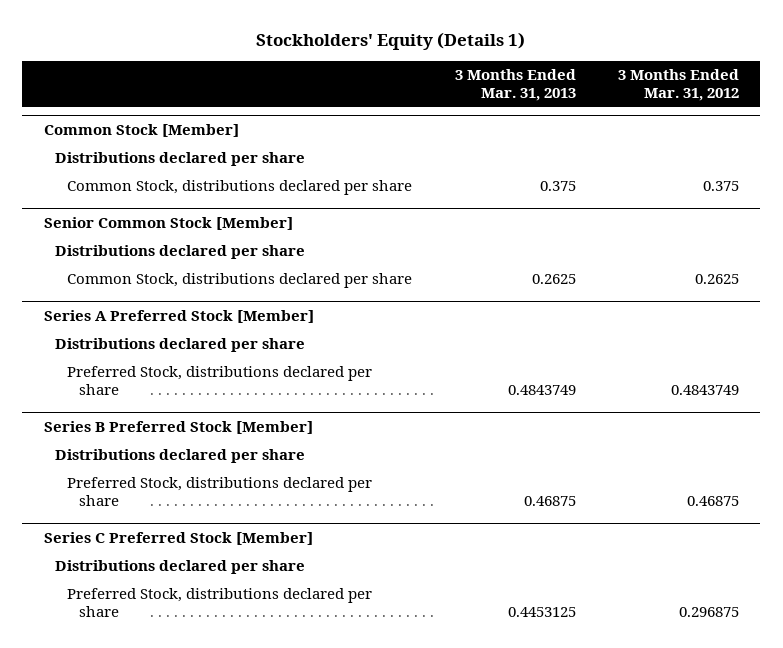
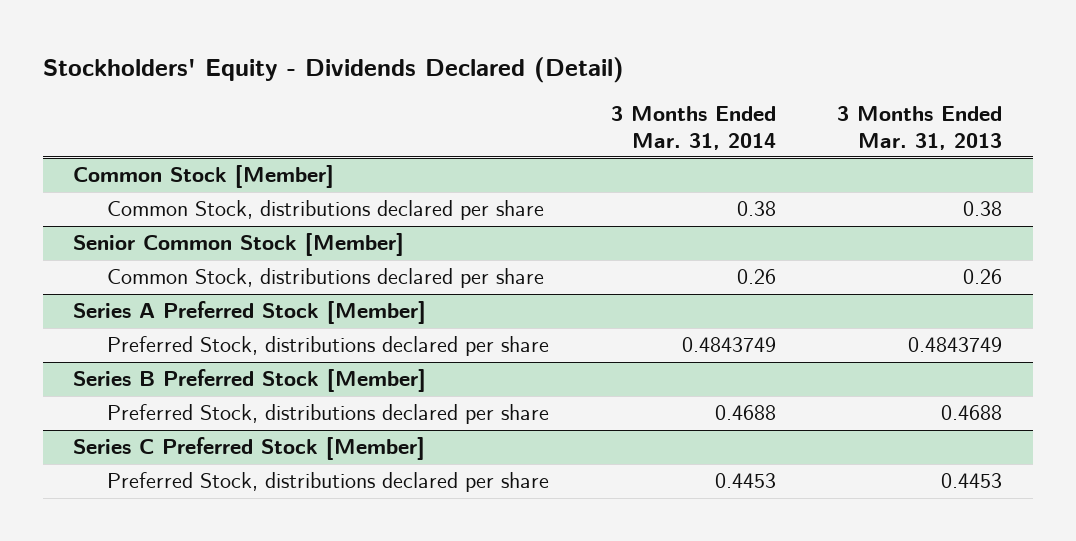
[256,31,526,50] Stockholders' Equity (Details 1) -> [42,56,624,83] Stockholders' Equity - Dividends Declared (Detail)
[617,68,739,101] 3 Months Ended Mar. 31, 2012 -> none
none -> [610,106,776,150] 3 Months Ended Mar. 31, 2014
[55,152,306,167] Distributions declared per share -> none
[539,181,576,192] 0.375 -> [963,201,1003,217] 0.38
[55,245,306,260] Distributions declared per share -> none
[531,274,576,285] 0.2625 -> [963,269,1003,285] 0.26
[55,338,306,353] Distributions declared per share -> none
[55,449,306,464] Distributions declared per share -> none
[523,496,576,507] 0.46875 -> [941,405,1003,421] 0.4688
[55,560,306,575] Distributions declared per share -> none
[507,607,576,618] 0.4453125 -> [941,473,1003,489] 0.4453

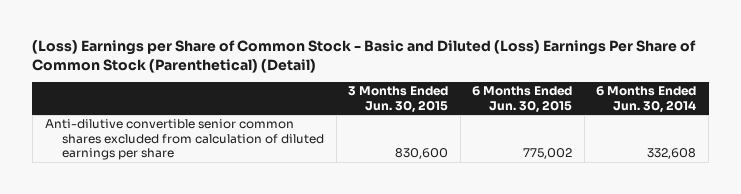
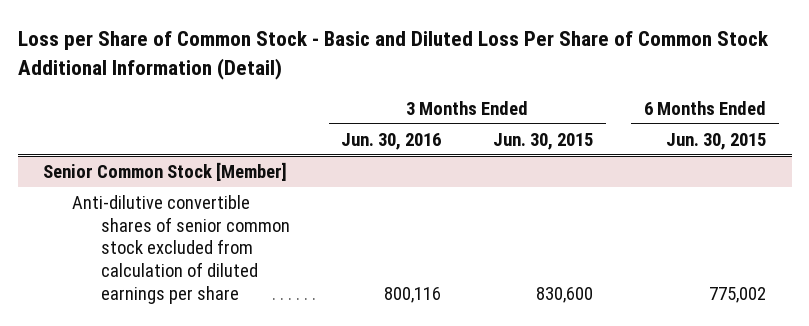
[32,40,697,73] (Loss) Earnings per Share of Common Stock - Basic and Diluted (Loss) Earnings Per Share of Common Stock (Parenthetical) (Detail) -> [17,31,769,80] Loss per Share of Common Stock - Basic and Diluted Loss Per Share of Common Stock Additional Information (Detail)
[596,86,697,113] 6 Months Ended Jun. 30, 2014 -> none
none -> [341,132,442,150] Jun. 30, 2016
none -> [43,161,288,181] Senior Common Stock [Member]
[44,119,325,161] Anti-dilutive convertible senior common shares excluded from calculation of diluted earnings per share -> [72,194,291,304] Anti-dilutive convertible shares of senior common stock excluded from calculation of diluted earnings per share

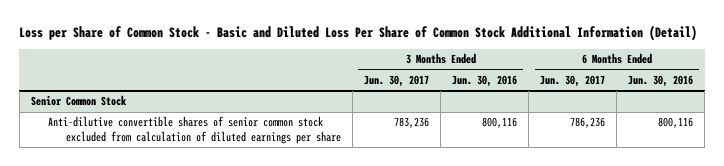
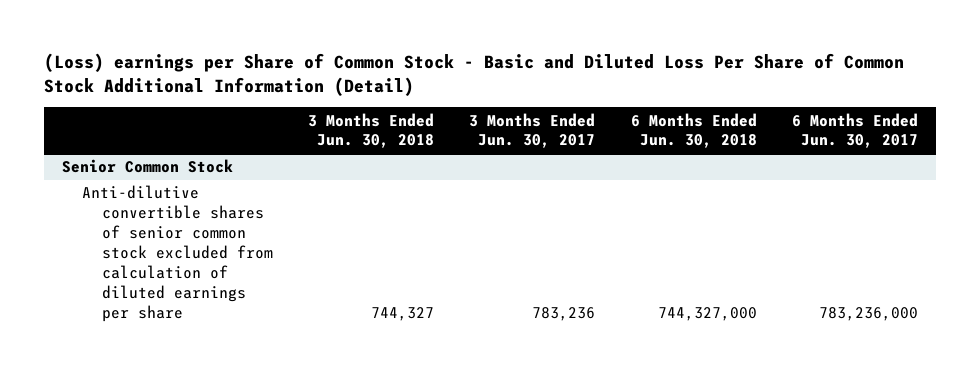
[19,25,698,42] Loss per Share of Common Stock - Basic and Diluted Loss Per Share of Common Stock Additional Information (Detail) -> [44,53,905,96] (Loss) earnings per Share of Common Stock - Basic and Diluted Loss Per Share of Common Stock Additional Information (Detail)
[452,74,518,87] Jun. 30, 2016 -> none
[628,74,694,87] Jun. 30, 2016 -> none
none -> [307,112,434,149] 3 Months Ended Jun. 30, 2018
none -> [630,112,757,149] 6 Months Ended Jun. 30, 2018
[570,117,606,129] 786,236 -> [819,306,919,321] 783,236,000

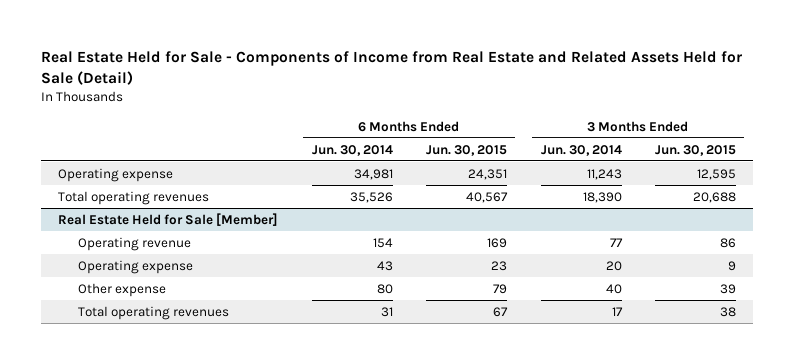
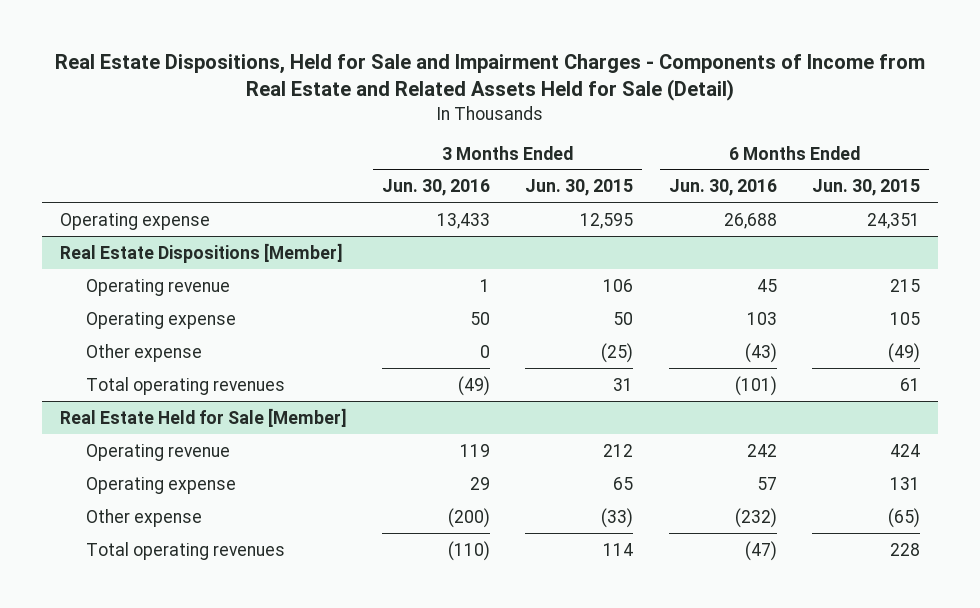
[41,51,743,86] Real Estate Held for Sale - Components of Income from Real Estate and Related Assets Held for Sale (Detail) -> [54,53,925,102] Real Estate Dispositions, Held for Sale and Impairment Charges - Components of Income from Real Estate and Related Assets Held for Sale (Detail)
[311,144,393,156] Jun. 30, 2014 -> none
[540,144,622,156] Jun. 30, 2014 -> none
none -> [382,179,491,197] Jun. 30, 2016
none -> [668,179,777,197] Jun. 30, 2016
none -> [59,242,343,263] Real Estate Dispositions [Member]
none -> [85,278,230,296] Operating revenue
none -> [85,311,236,329] Operating expense
none -> [85,343,202,362] Other expense
[466,191,509,203] 40,567 -> [900,377,921,391] 61
[693,191,737,203] 20,688 -> [613,377,634,391] 31
[487,237,508,248] 169 -> [890,443,921,457] 424
[720,237,737,248] 86 -> [603,443,634,457] 212
[491,260,508,271] 23 -> [890,476,921,490] 131
[728,260,737,271] 9 -> [613,476,634,490] 65
[493,283,508,294] 79 -> [888,507,921,528] (65)
[720,283,737,294] 39 -> [601,507,634,528] (33)
[493,306,509,317] 67 -> [890,542,921,556] 228
[720,306,737,317] 38 -> [603,542,634,556] 114

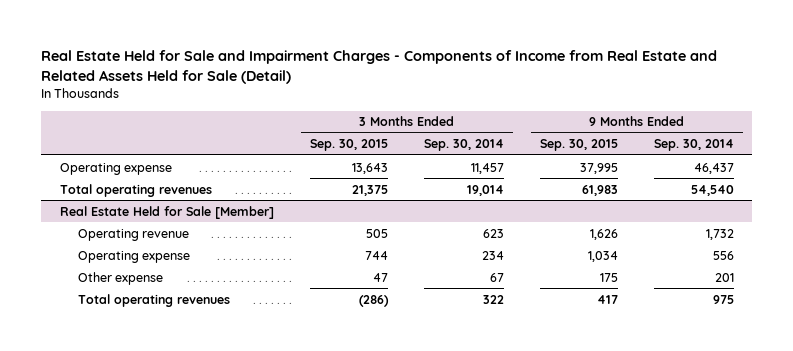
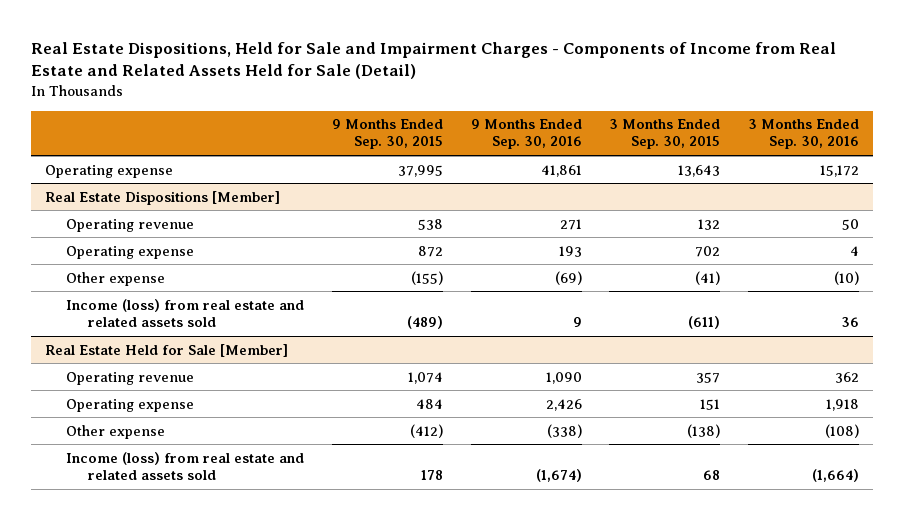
[41,50,718,84] Real Estate Held for Sale and Impairment Charges - Components of Income from Real Estate and Related Assets Held for Sale (Detail) -> [31,41,837,80] Real Estate Dispositions, Held for Sale and Impairment Charges - Components of Income from Real Estate and Related Assets Held for Sale (Detail)
[423,139,504,152] Sep. 30, 2014 -> none
[653,139,734,152] Sep. 30, 2014 -> none
none -> [470,119,582,150] 9 Months Ended Sep. 30, 2016
none -> [747,119,859,150] 3 Months Ended Sep. 30, 2016
[59,183,212,197] Total operating revenues -> none
none -> [45,190,281,205] Real Estate Dispositions [Member]
none -> [66,218,195,232] Operating revenue
none -> [66,245,195,259] Operating expense
none -> [66,271,166,286] Other expense
none -> [66,298,305,327] Income (loss) from real estate and related assets sold
[78,293,231,307] Total operating revenues -> none
[365,228,388,238] 505 -> [696,371,721,383] 357
[589,228,618,240] 1,626 -> [408,371,444,384] 1,074
[364,250,388,260] 744 -> [700,398,721,410] 151
[587,250,618,262] 1,034 -> [416,398,444,409] 484
[372,272,388,282] 47 -> [687,423,721,438] (138)
[599,272,618,282] 175 -> [410,423,444,438] (412)
none -> [66,451,305,480] Income (loss) from real estate and related assets sold

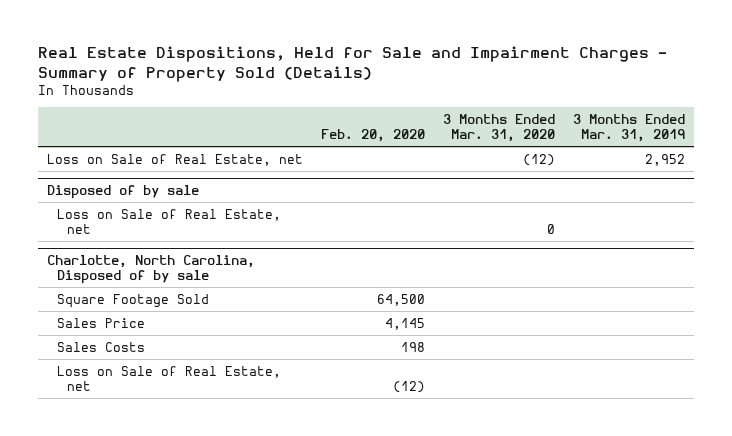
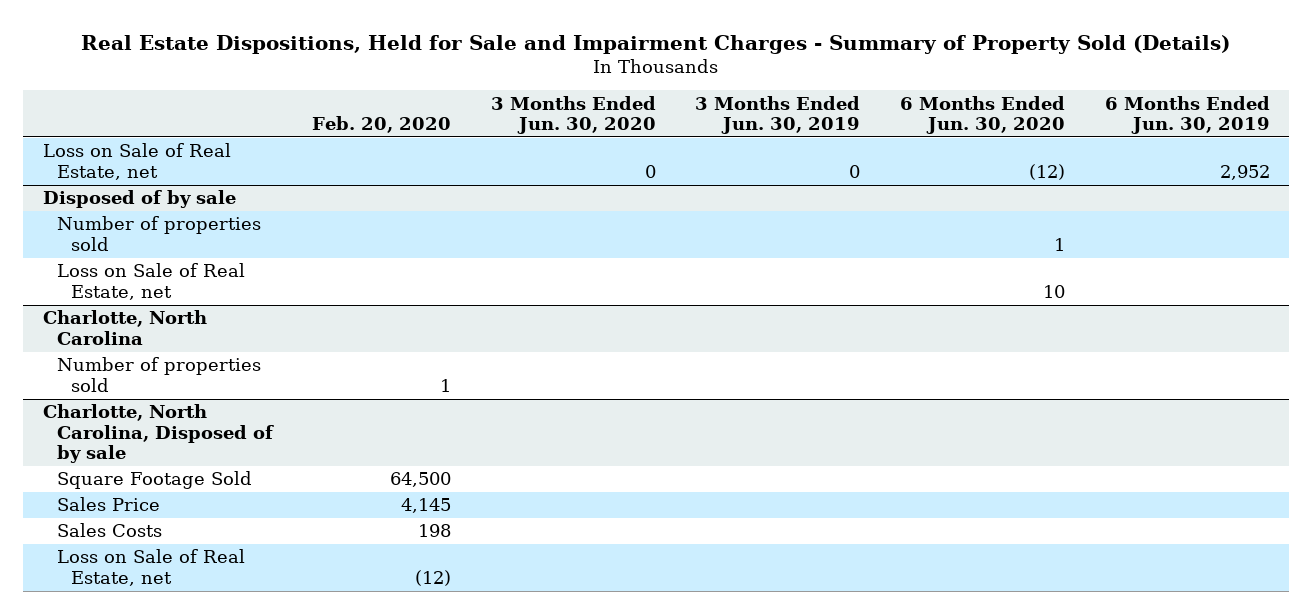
[443,114,556,143] 3 Months Ended Mar. 31, 2020 -> none
[572,114,685,143] 3 Months Ended Mar. 31, 2019 -> none
none -> [490,95,656,134] 3 Months Ended Jun. 30, 2020
none -> [695,95,861,134] 3 Months Ended Jun. 30, 2019
none -> [900,95,1066,134] 6 Months Ended Jun. 30, 2020
none -> [1104,95,1270,134] 6 Months Ended Jun. 30, 2019
none -> [56,216,261,251] Number of properties sold
none -> [42,310,207,345] Charlotte, North Carolina
none -> [56,357,261,392] Number of properties sold

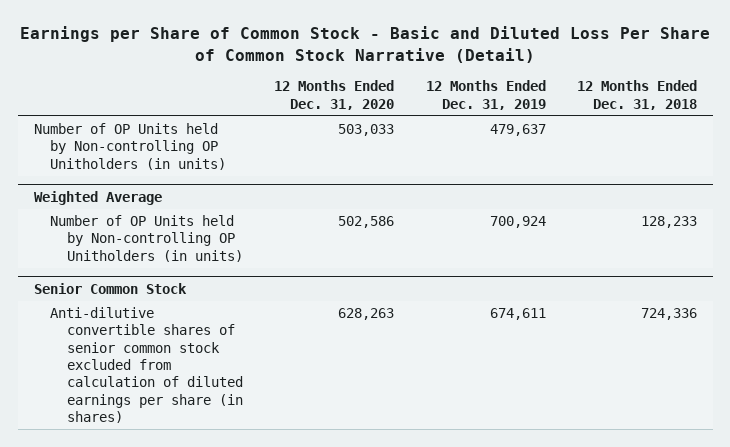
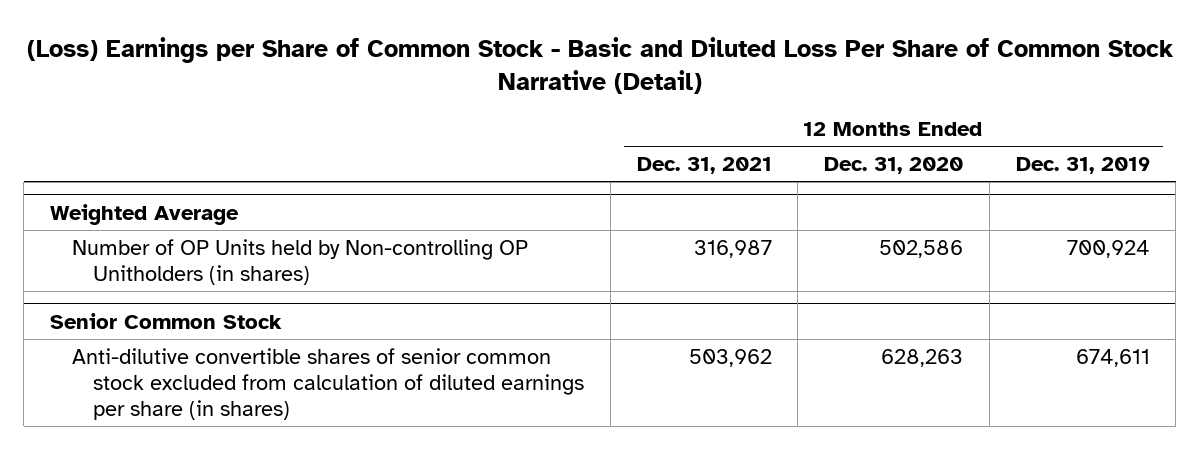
[20,26,711,63] Earnings per Share of Common Stock - Basic and Diluted Loss Per Share of Common Stock Narrative (Detail) -> [26,36,1174,94] (Loss) Earnings per Share of Common Stock - Basic and Diluted Loss Per Share of Common Stock Narrative (Detail)
[576,80,697,110] 12 Months Ended Dec. 31, 2018 -> none
none -> [636,157,772,175] Dec. 31, 2021
[33,123,227,170] Number of OP Units held by Non-controlling OP Unitholders (in units) -> none
[50,215,243,262] Number of OP Units held by Non-controlling OP Unitholders (in units) -> [71,238,528,285] Number of OP Units held by Non-controlling OP Unitholders (in shares)

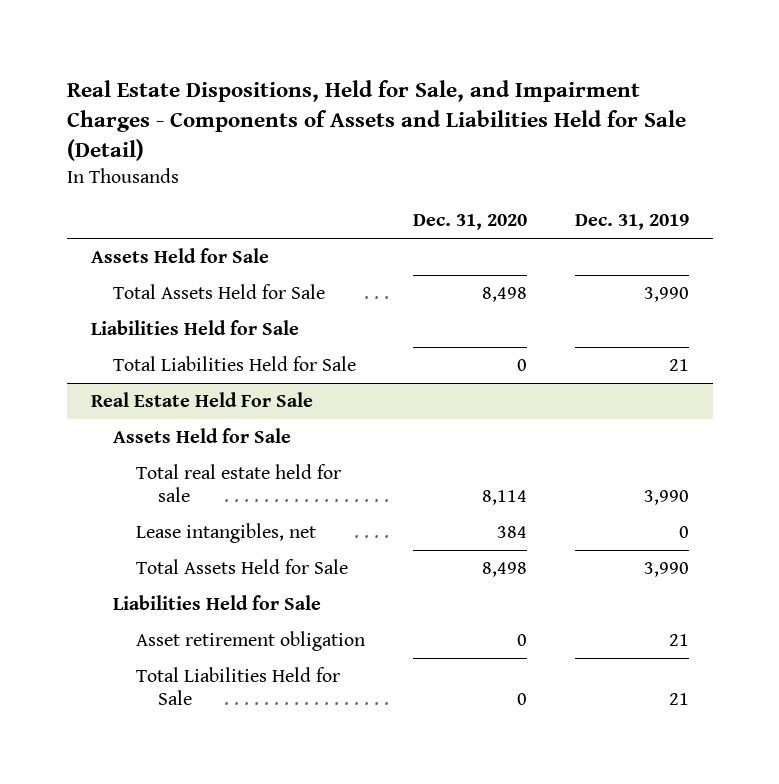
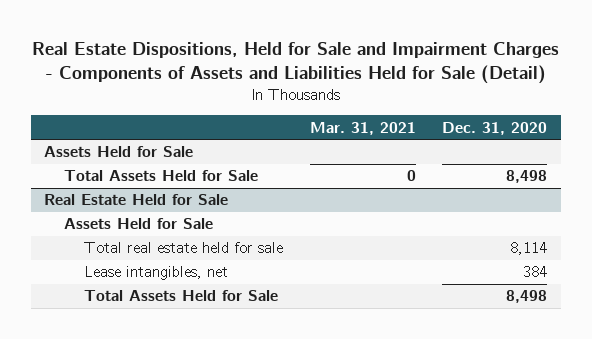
[66,79,686,161] Real Estate Dispositions, Held for Sale, and Impairment Charges - Components of Assets and Liabilities Held for Sale (Detail) -> [31,42,559,85] Real Estate Dispositions, Held for Sale and Impairment Charges - Components of Assets and Liabilities Held for Sale (Detail)
[574,214,689,231] Dec. 31, 2019 -> none
none -> [309,121,416,135] Mar. 31, 2021
[90,319,299,335] Liabilities Held for Sale -> none
[113,355,357,371] Total Liabilities Held for Sale -> none
[90,391,313,407] Real Estate Held For Sale -> [44,194,229,206] Real Estate Held for Sale
[113,594,322,610] Liabilities Held for Sale -> none
[135,630,365,651] Asset retirement obligation -> none
[135,666,340,706] Total Liabilities Held for Sale -> none

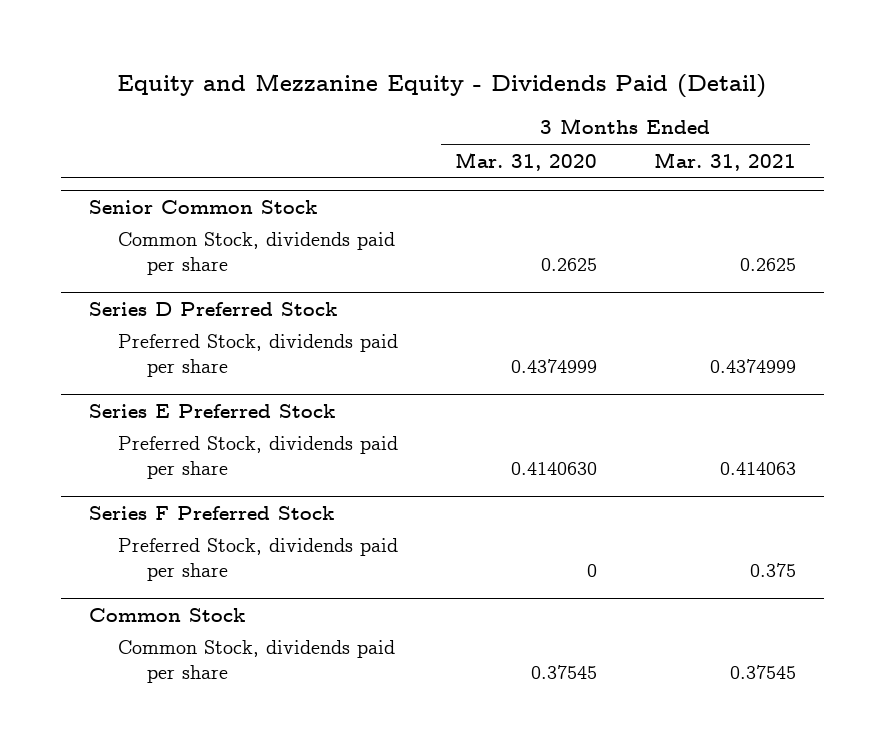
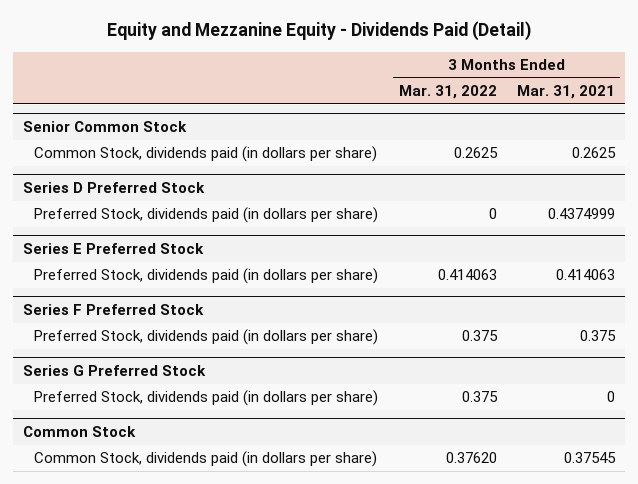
[454,151,597,171] Mar. 31, 2020 -> none
none -> [398,85,497,100] Mar. 31, 2022
[118,232,396,275] Common Stock, dividends paid per share -> [34,146,378,163] Common Stock, dividends paid (in dollars per share)
[118,334,399,377] Preferred Stock, dividends paid per share -> [34,207,379,224] Preferred Stock, dividends paid (in dollars per share)
[118,436,399,479] Preferred Stock, dividends paid per share -> [34,268,379,285] Preferred Stock, dividends paid (in dollars per share)
[118,538,399,581] Preferred Stock, dividends paid per share -> [34,329,379,346] Preferred Stock, dividends paid (in dollars per share)
none -> [22,365,206,377] Series G Preferred Stock
none -> [34,390,379,407] Preferred Stock, dividends paid (in dollars per share)
[118,640,396,683] Common Stock, dividends paid per share -> [34,451,378,468] Common Stock, dividends paid (in dollars per share)

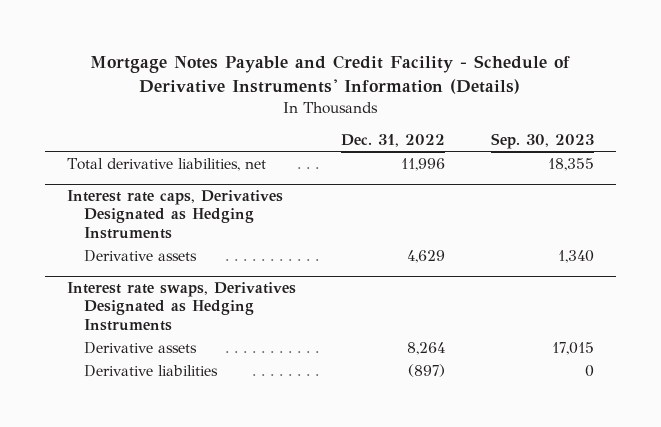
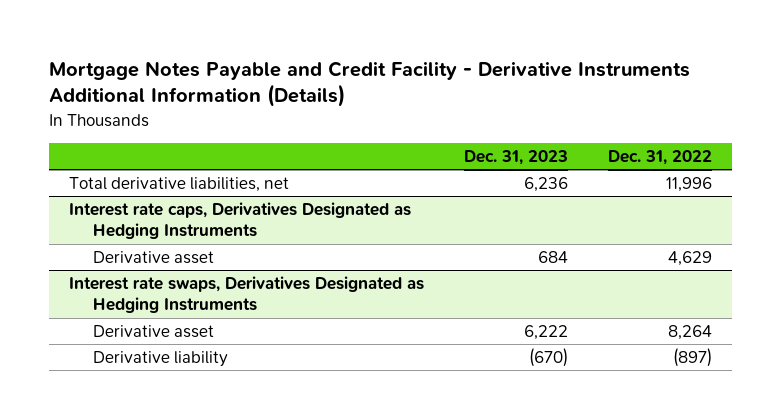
[90,55,571,95] Mortgage Notes Payable and Credit Facility - Schedule of Derivative Instruments' Information (Details) -> [48,60,690,108] Mortgage Notes Payable and Credit Facility - Derivative Instruments Additional Information (Details)
[490,132,594,149] Sep. 30, 2023 -> none
none -> [464,149,569,165] Dec. 31, 2023
[83,249,197,262] Derivative assets -> [93,251,215,265] Derivative asset
[83,341,197,354] Derivative assets -> [93,325,215,339] Derivative asset
[83,364,218,377] Derivative liabilities -> [93,351,229,368] Derivative liability

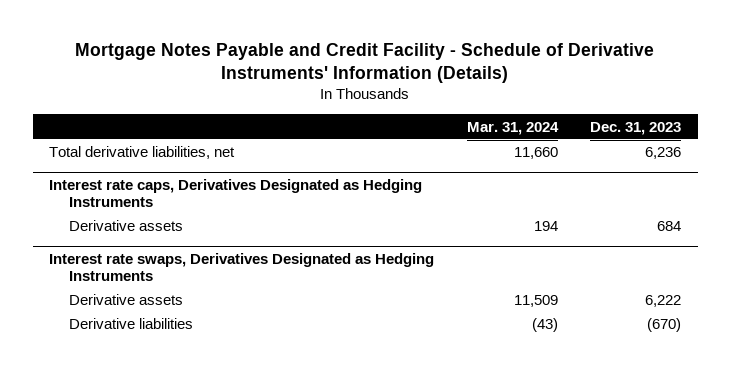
[48,60,690,108] Mortgage Notes Payable and Credit Facility - Derivative Instruments Additional Information (Details) -> [75,42,655,84] Mortgage Notes Payable and Credit Facility - Schedule of Derivative Instruments' Information (Details)
[608,149,713,165] Dec. 31, 2022 -> none
none -> [466,121,559,135] Mar. 31, 2024
[93,251,215,265] Derivative asset -> [69,220,184,232] Derivative assets
[93,325,215,339] Derivative asset -> [69,294,184,306] Derivative assets
[93,351,229,368] Derivative liability -> [69,318,194,330] Derivative liabilities

